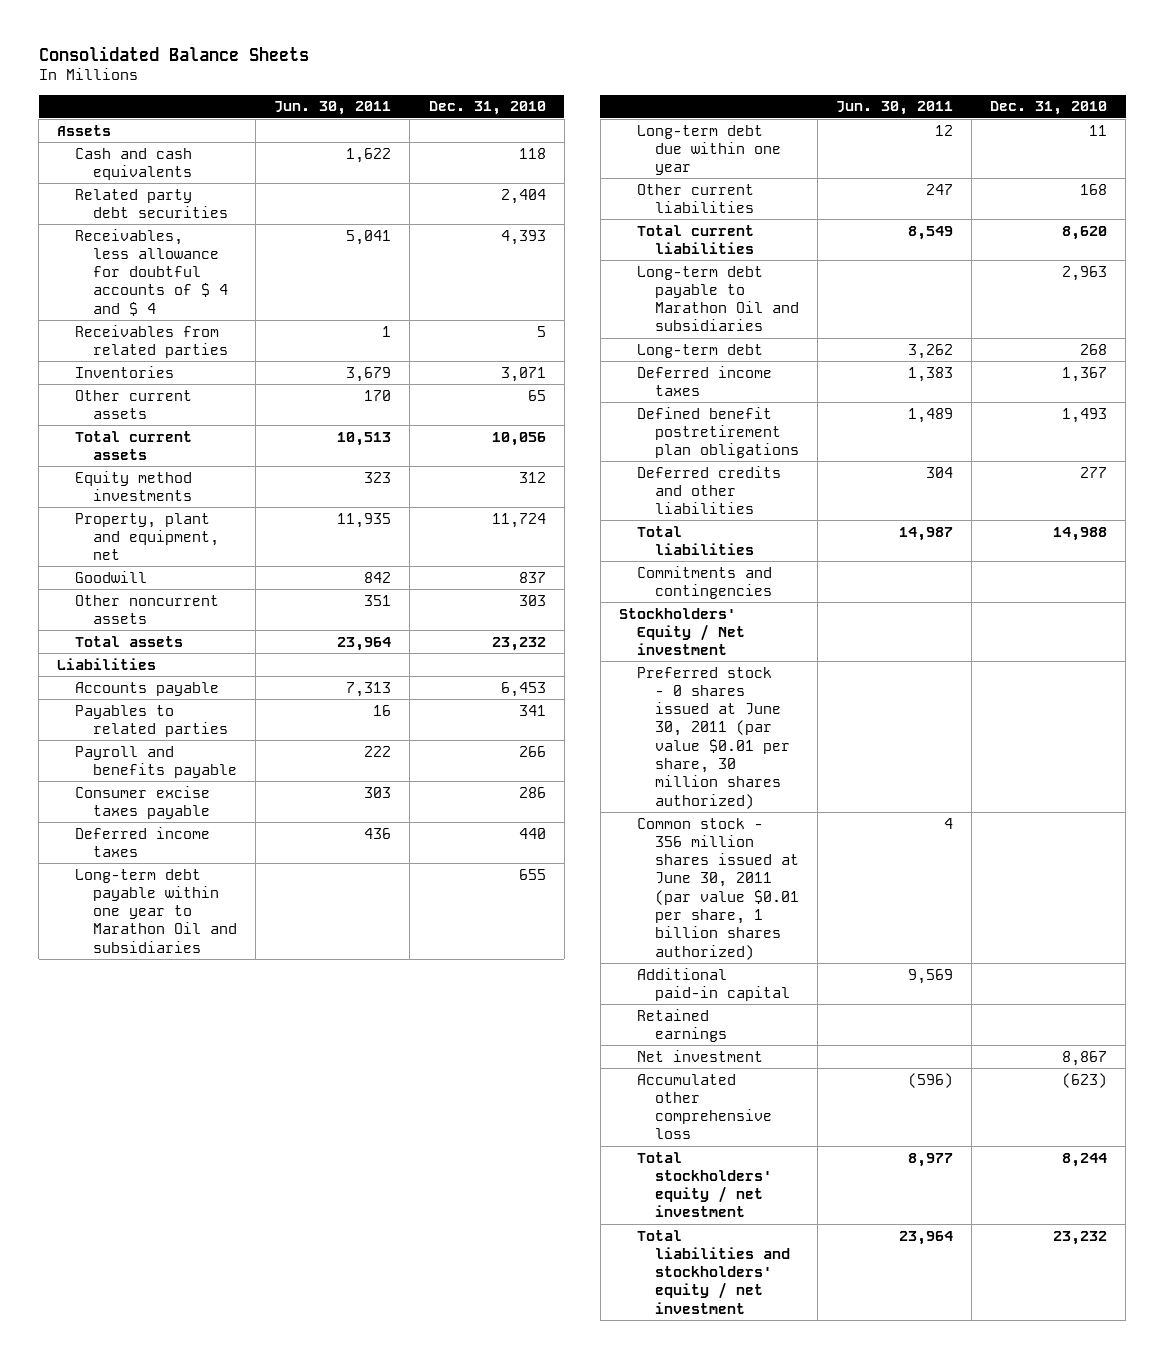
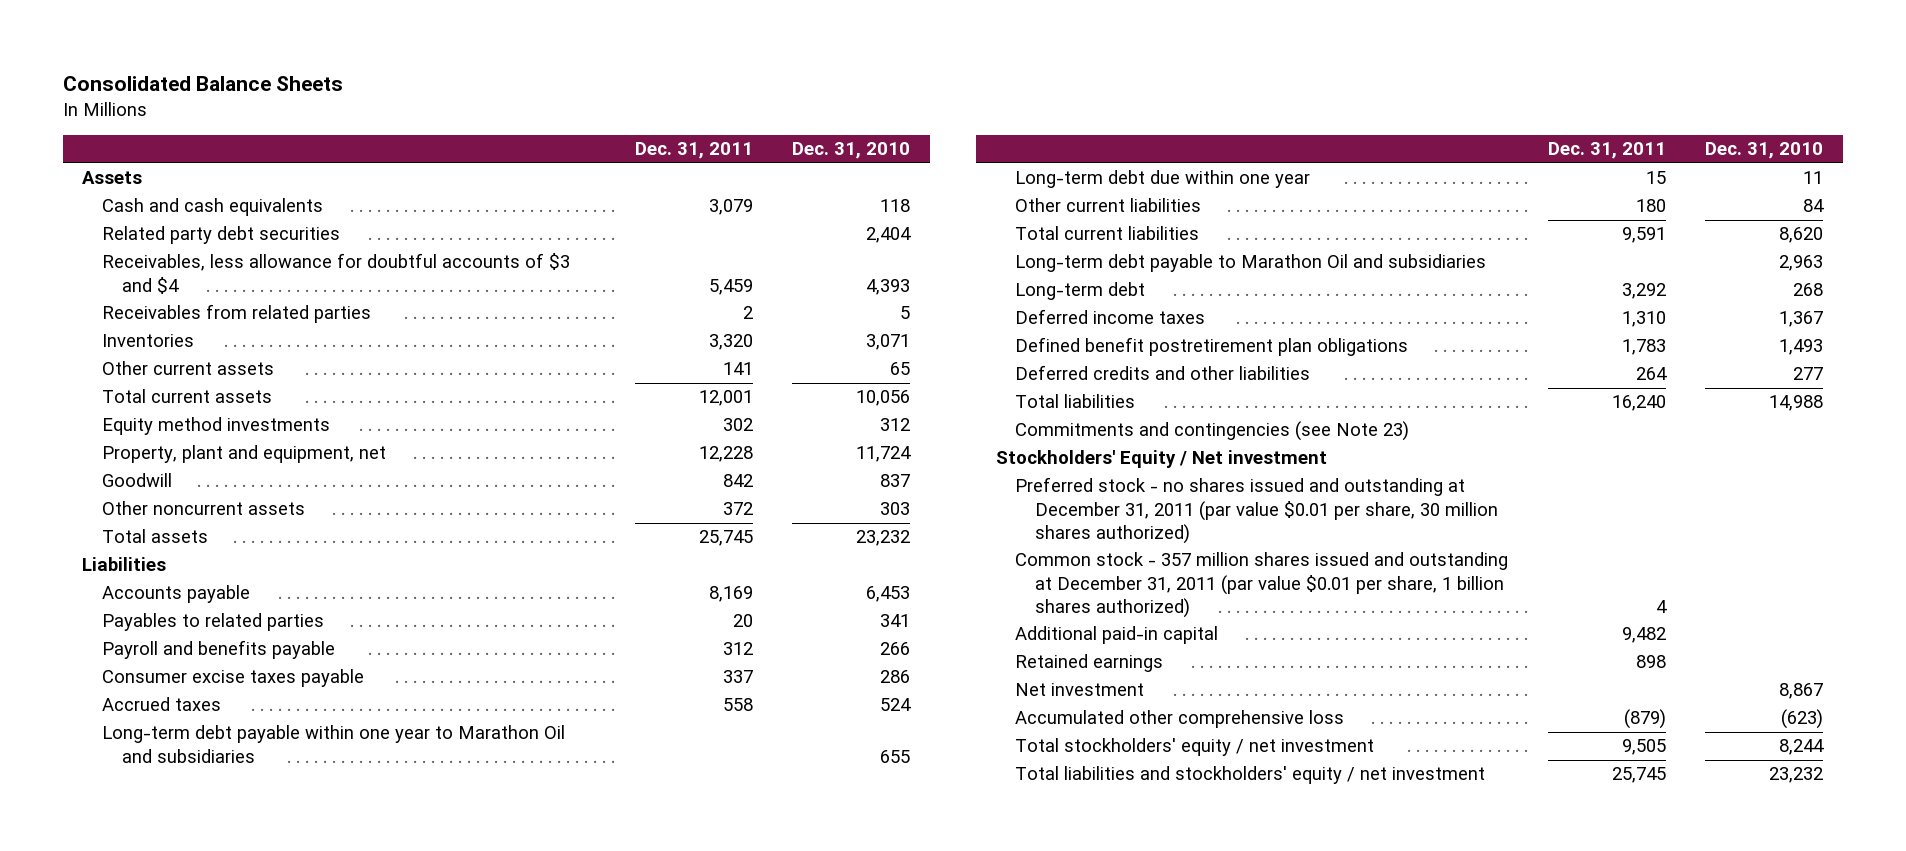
[274,101,392,116] Jun. 30, 2011 -> none
none -> [634,142,753,160] Dec. 31, 2011
[75,228,228,316] Receivables, less allowance for doubtful accounts of $ 4 and $ 4 -> [102,253,571,294] Receivables, less allowance for doubtful accounts of $3 and $4
[75,826,211,857] Deferred income taxes -> none
none -> [102,697,222,712] Accrued taxes
[1080,183,1108,195] 168 -> [1803,199,1825,213] 84
[636,565,772,599] Commitments and contingencies -> [1015,421,1410,442] Commitments and contingencies (see Note 23)
[636,666,790,809] Preferred stock - 0 shares issued at June 30, 2011 (par value $0.01 per share, 30 million shares authorized) -> [1015,477,1499,544] Preferred stock - no shares issued and outstanding at December 31, 2011 (par value $0.01 per share, 30 million shares authorized)
[636,817,799,960] Common stock - 356 million shares issued at June 30, 2011 (par value $0.01 per share, 1 billion shares authorized) -> [1015,552,1509,618] Common stock - 357 million shares issued and outstanding at December 31, 2011 (par value $0.01 per share, 1 billion shares authorized)

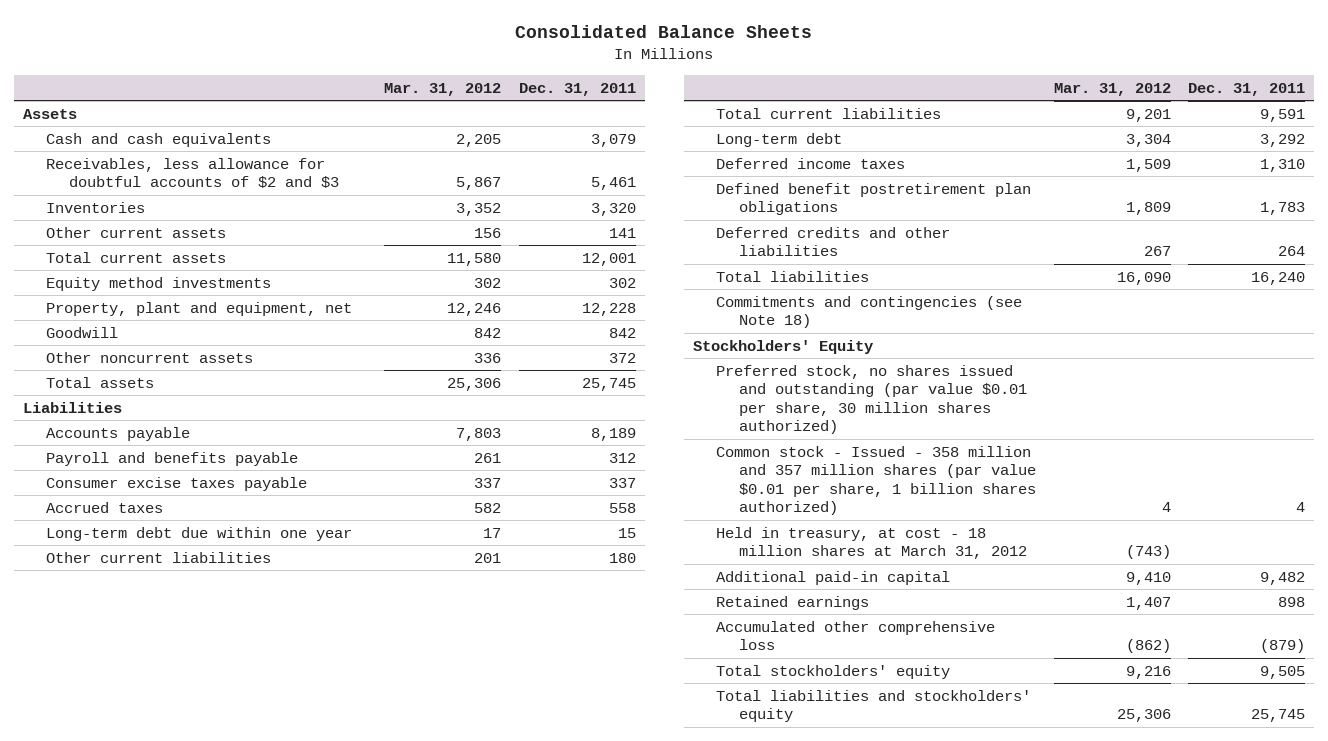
[792,142,911,160] Dec. 31, 2010 -> none
none -> [383,82,501,96] Mar. 31, 2012
[102,226,341,245] Related party debt securities -> none
[102,304,372,324] Receivables from related parties -> none
[102,253,571,294] Receivables, less allowance for doubtful accounts of $3 and $4 -> [45,157,340,189] Receivables, less allowance for doubtful accounts of $2 and $3
[708,278,753,295] 5,459 -> [590,177,636,191] 5,461
[102,613,325,632] Payables to related parties -> none
[708,586,753,603] 8,169 -> [590,427,636,441] 8,189
[102,725,566,763] Long-term debt payable within one year to Marathon Oil and subsidiaries -> none
[1015,254,1487,273] Long-term debt payable to Marathon Oil and subsidiaries -> none
[1015,421,1410,442] Commitments and contingencies (see Note 23) -> [715,295,1022,329] Commitments and contingencies (see Note 18)
[995,450,1327,469] Stockholders' Equity / Net investment -> [692,339,873,354] Stockholders' Equity
[1015,477,1499,544] Preferred stock - no shares issued and outstanding at December 31, 2011 (par value $0.01 per share, 30 million shares authorized) -> [715,364,1027,435] Preferred stock, no shares issued and outstanding (par value $0.01 per share, 30 million shares authorized)
[1015,552,1509,618] Common stock - 357 million shares issued and outstanding at December 31, 2011 (par value $0.01 per share, 1 billion shares authorized) -> [715,445,1036,516] Common stock - Issued - 358 million and 357 million shares (par value $0.01 per share, 1 billion shares authorized)
none -> [715,526,1027,560] Held in treasury, at cost - 18 million shares at March 31, 2012
[1015,683,1145,697] Net investment -> none
[1015,738,1375,757] Total stockholders' equity / net investment -> [715,664,950,679] Total stockholders' equity
[1015,766,1486,785] Total liabilities and stockholders' equity / net investment -> [715,689,1031,723] Total liabilities and stockholders' equity

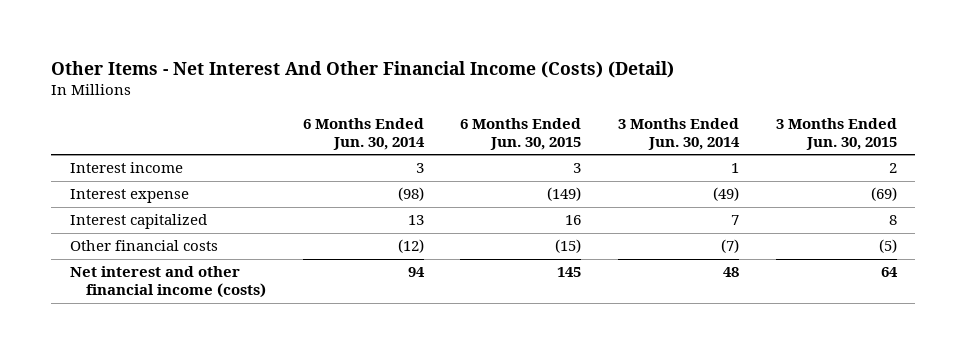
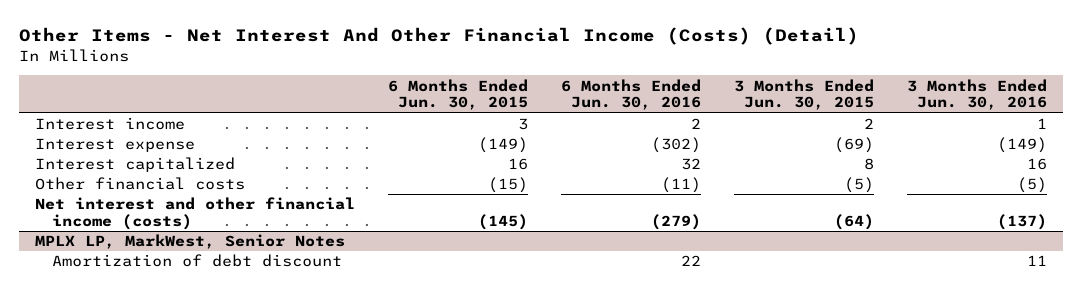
[302,117,425,150] 6 Months Ended Jun. 30, 2014 -> none
[618,117,741,150] 3 Months Ended Jun. 30, 2014 -> none
none -> [561,78,702,111] 6 Months Ended Jun. 30, 2016
none -> [906,78,1047,111] 3 Months Ended Jun. 30, 2016
[557,267,582,278] 145 -> [478,214,529,231] (145)
[880,267,898,278] 64 -> [833,214,874,231] (64)
none -> [35,234,346,250] MPLX LP, MarkWest, Senior Notes
none -> [51,254,342,268] Amortization of debt discount

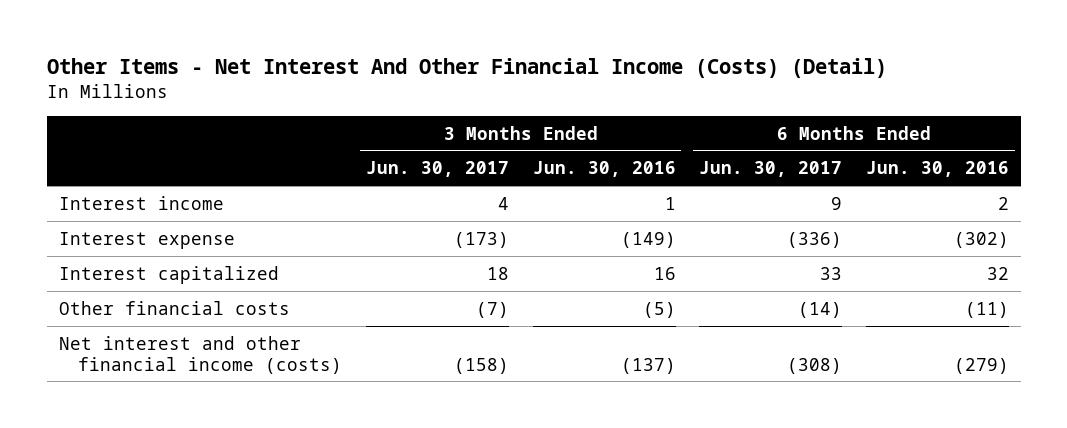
[388,78,529,111] 6 Months Ended Jun. 30, 2015 -> none
[733,78,874,111] 3 Months Ended Jun. 30, 2015 -> none
none -> [365,161,509,178] Jun. 30, 2017
none -> [699,161,843,178] Jun. 30, 2017
[35,234,346,250] MPLX LP, MarkWest, Senior Notes -> none
[51,254,342,268] Amortization of debt discount -> none

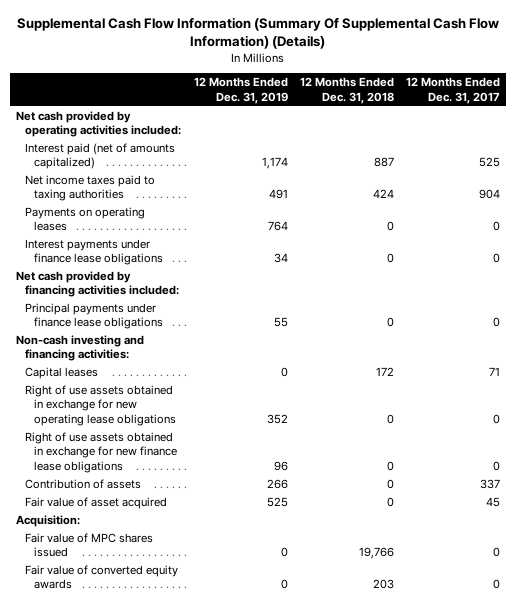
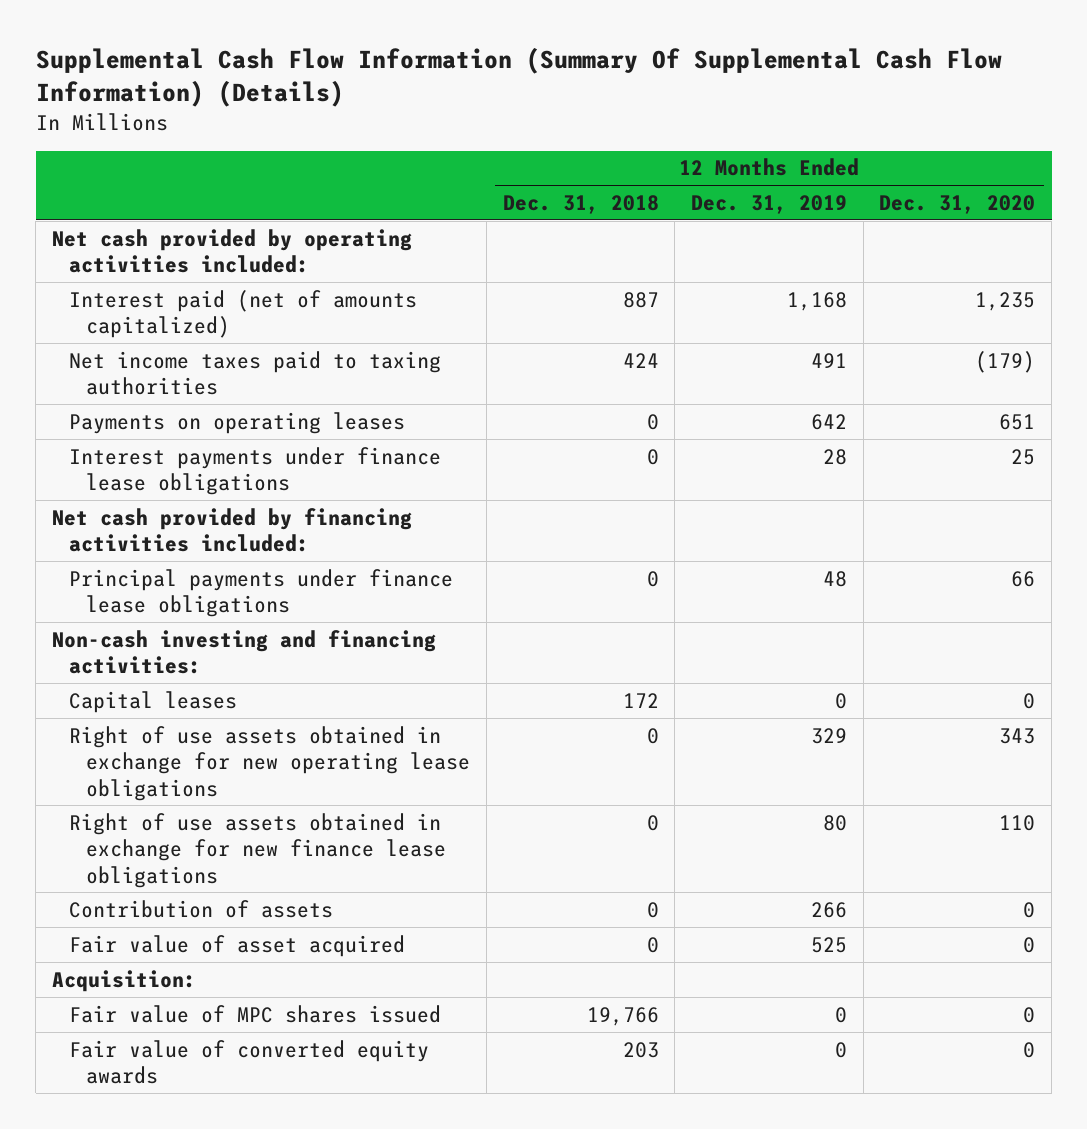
[406,77,501,104] 12 Months Ended Dec. 31, 2017 -> none
none -> [879,195,1036,215] Dec. 31, 2020
[261,157,288,170] 1,174 -> [787,291,848,311] 1,168
[267,221,288,232] 764 -> [811,413,848,430] 642
[273,253,288,264] 34 -> [823,448,848,465] 28
[273,317,288,328] 55 -> [823,570,848,587] 48
[266,413,288,424] 352 -> [811,727,848,744] 329
[273,460,288,471] 96 -> [823,814,848,831] 80

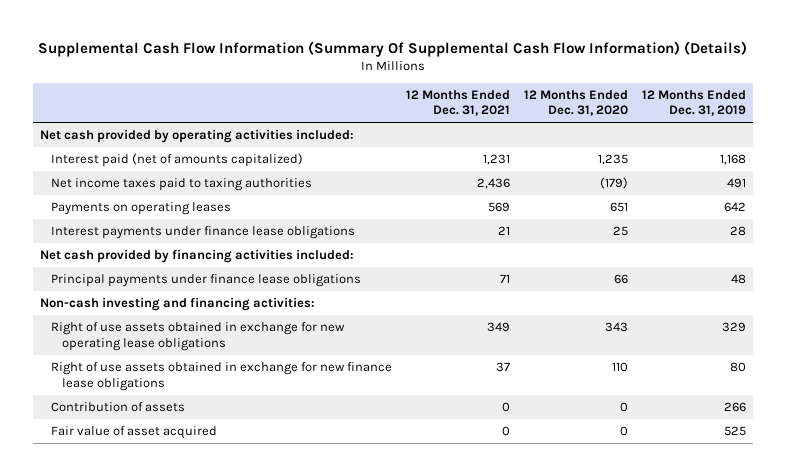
[502,195,659,215] Dec. 31, 2018 -> none
none -> [405,90,510,117] 12 Months Ended Dec. 31, 2021
[69,690,238,713] Capital leases -> none
[51,969,196,992] Acquisition: -> none
[69,1004,442,1023] Fair value of MPC shares issued -> none
[69,1039,430,1085] Fair value of converted equity awards -> none

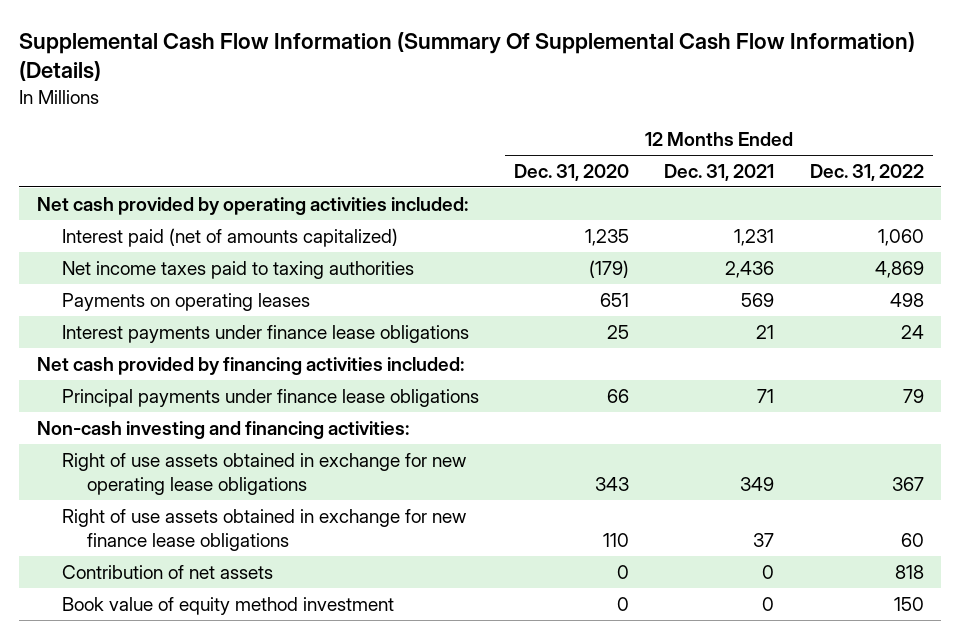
[641,90,746,117] 12 Months Ended Dec. 31, 2019 -> none
none -> [809,164,924,182] Dec. 31, 2022
[50,426,217,440] Fair value of asset acquired -> none
[50,402,185,413] Contribution of assets -> [61,564,273,579] Contribution of net assets
none -> [61,596,394,615] Book value of equity method investment

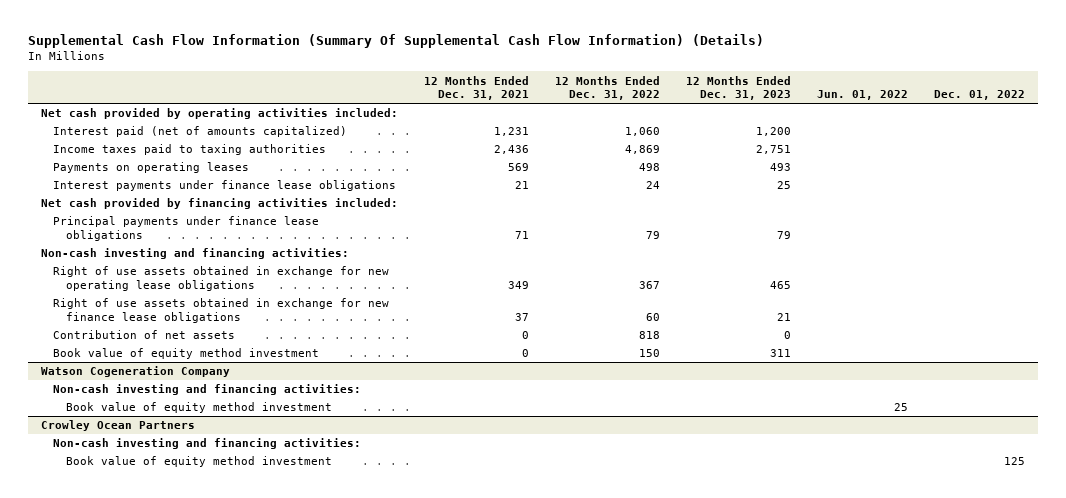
[513,164,629,182] Dec. 31, 2020 -> none
none -> [686,75,792,101] 12 Months Ended Dec. 31, 2023
none -> [817,90,909,101] Jun. 01, 2022
none -> [934,90,1026,101] Dec. 01, 2022
[61,260,414,279] Net income taxes paid to taxing authorities -> [53,144,327,156] Income taxes paid to taxing authorities
none -> [40,366,230,378] Watson Cogeneration Company
none -> [53,384,362,396] Non-cash investing and financing activities:
none -> [66,402,333,414] Book value of equity method investment
none -> [40,420,195,432] Crowley Ocean Partners
none -> [53,438,362,450] Non-cash investing and financing activities:
none -> [66,456,333,468] Book value of equity method investment

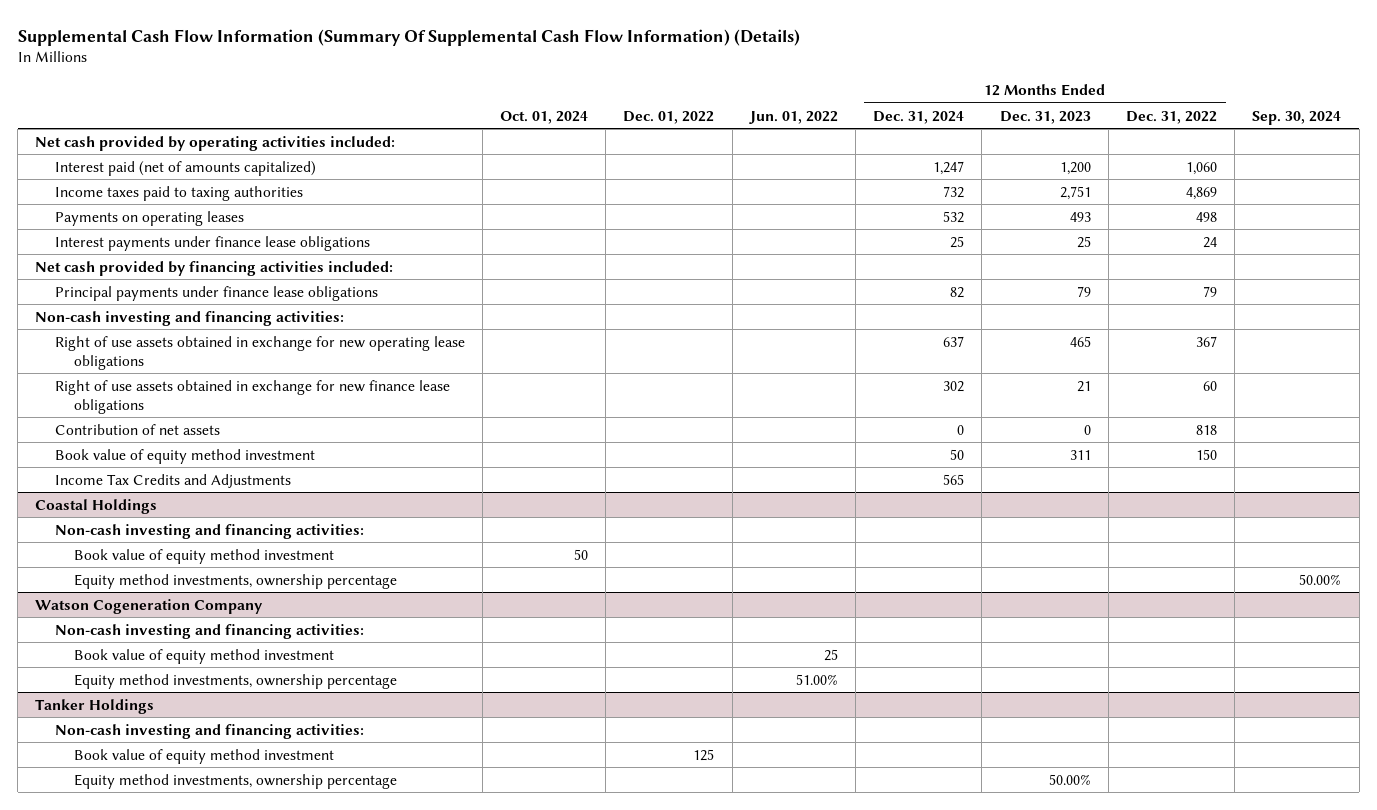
[423,75,529,101] 12 Months Ended Dec. 31, 2021 -> none
none -> [500,110,589,124] Oct. 01, 2024
none -> [873,110,965,124] Dec. 31, 2024
none -> [1252,110,1342,125] Sep. 30, 2024
none -> [54,473,291,488] Income Tax Credits and Adjustments
none -> [35,498,158,514] Coastal Holdings
none -> [54,523,364,539] Non-cash investing and financing activities:
none -> [73,548,334,564] Book value of equity method investment
none -> [73,573,397,589] Equity method investments, ownership percentage
[40,420,195,432] Crowley Ocean Partners -> none
none -> [73,673,397,689] Equity method investments, ownership percentage
none -> [35,698,155,714] Tanker Holdings
none -> [73,773,397,789] Equity method investments, ownership percentage

